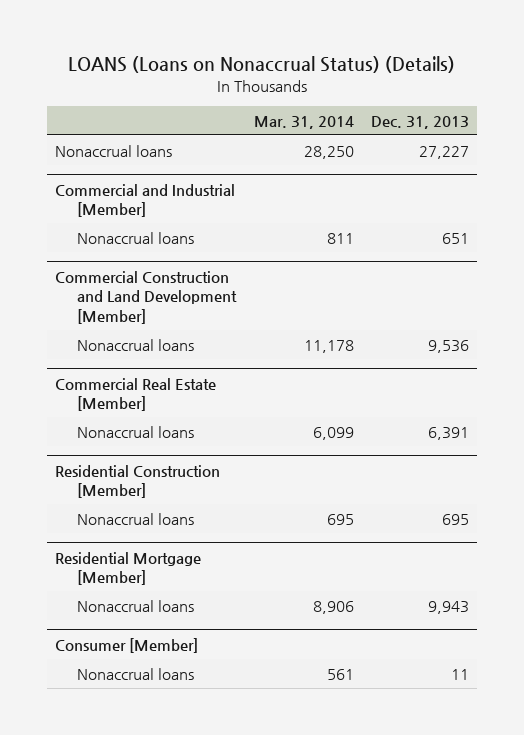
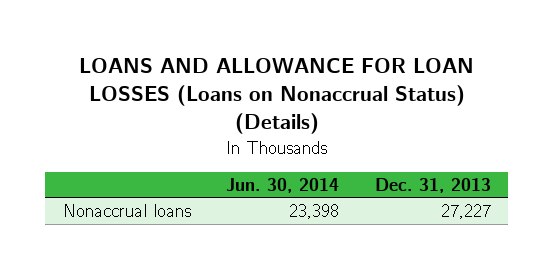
[68,56,456,74] LOANS (Loans on Nonaccrual Status) (Details) -> [78,58,474,135] LOANS AND ALLOWANCE FOR LOAN LOSSES (Loans on Nonaccrual Status) (Details)
[253,115,354,129] Mar. 31, 2014 -> none
none -> [226,177,340,193] Jun. 30, 2014
[55,183,236,218] Commercial and Industrial [Member] -> none
[77,231,195,244] Nonaccrual loans -> none
[55,270,238,324] Commercial Construction and Land Development [Member] -> none
[77,338,195,351] Nonaccrual loans -> none
[55,377,217,412] Commercial Real Estate [Member] -> none
[77,425,195,438] Nonaccrual loans -> none
[55,464,221,499] Residential Construction [Member] -> none
[77,512,195,525] Nonaccrual loans -> none
[55,551,202,586] Residential Mortgage [Member] -> none
[77,599,195,612] Nonaccrual loans -> none
[55,637,199,653] Consumer [Member] -> none
[77,667,195,680] Nonaccrual loans -> none

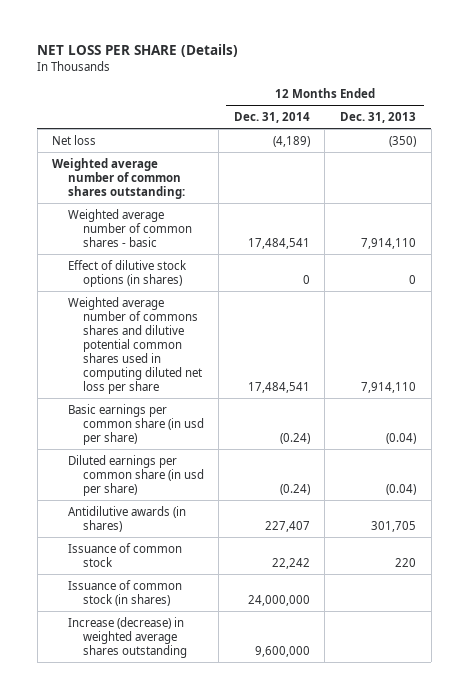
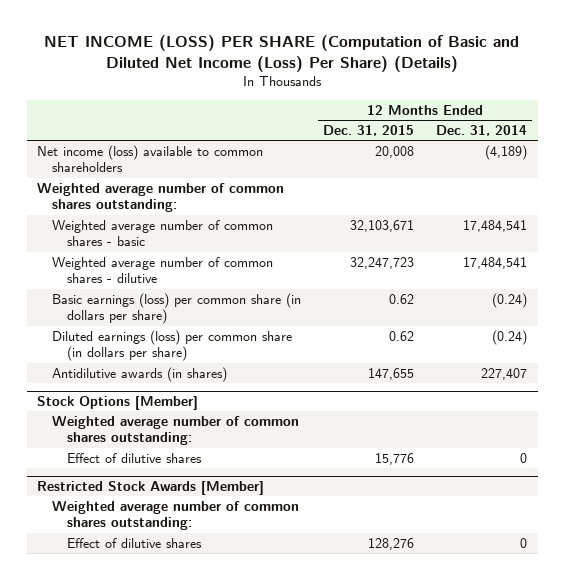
[37,44,239,58] NET LOSS PER SHARE (Details) -> [44,35,520,73] NET INCOME (LOSS) PER SHARE (Computation of Basic and Diluted Net Income (Loss) Per Share) (Details)
[340,112,417,124] Dec. 31, 2013 -> none
none -> [323,124,415,136] Dec. 31, 2015
[52,134,97,145] Net loss -> [37,144,264,173] Net income (loss) available to common shareholders
[67,259,187,287] Effect of dilutive stock options (in shares) -> none
[67,296,202,394] Weighted average number of commons shares and dilutive potential common shares used in computing diluted net loss per share -> [52,256,274,284] Weighted average number of common shares - dilutive
[67,403,204,445] Basic earnings per common share (in usd per share) -> [52,292,302,325] Basic earnings (loss) per common share (in dollars per share)
[67,454,204,496] Diluted earnings per common share (in usd per share) -> [52,329,293,362] Diluted earnings (loss) per common share (in dollars per share)
[67,542,182,567] Issuance of common stock -> none
[67,579,182,606] Issuance of common stock (in shares) -> none
[67,616,187,658] Increase (decrease) in weighted average shares outstanding -> none
none -> [37,395,199,410] Stock Options [Member]
none -> [52,415,300,446] Weighted average number of common shares outstanding:
none -> [67,452,203,463] Effect of dilutive shares
none -> [37,480,265,495] Restricted Stock Awards [Member]
none -> [52,500,300,531] Weighted average number of common shares outstanding:
none -> [67,537,203,548] Effect of dilutive shares

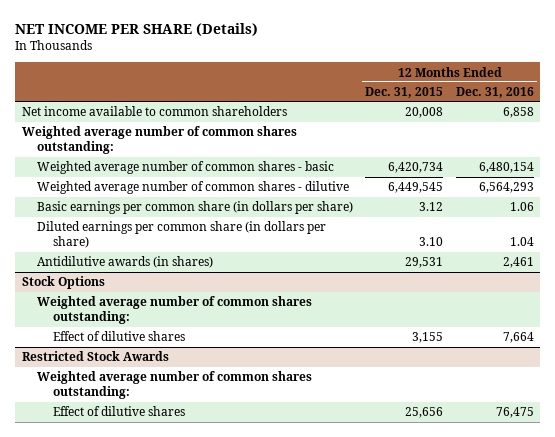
[44,35,520,73] NET INCOME (LOSS) PER SHARE (Computation of Basic and Diluted Net Income (Loss) Per Share) (Details) -> [15,23,259,37] NET INCOME PER SHARE (Details)
[435,124,527,136] Dec. 31, 2014 -> none
none -> [455,87,534,99] Dec. 31, 2016
[37,144,264,173] Net income (loss) available to common shareholders -> [21,106,287,117] Net income available to common shareholders
[350,219,415,232] 32,103,671 -> [388,162,444,174] 6,420,734
[350,256,415,269] 32,247,723 -> [388,182,444,194] 6,449,545
[52,292,302,325] Basic earnings (loss) per common share (in dollars per share) -> [37,201,354,215] Basic earnings per common share (in dollars per share)
[389,293,415,304] 0.62 -> [419,202,444,212] 3.12
[52,329,293,362] Diluted earnings (loss) per common share (in dollars per share) -> [37,221,327,249] Diluted earnings per common share (in dollars per share)
[389,330,415,341] 0.62 -> [419,237,444,247] 3.10
[368,367,415,380] 147,655 -> [405,257,444,269] 29,531
[37,395,199,410] Stock Options [Member] -> [21,276,105,290] Stock Options
[375,452,415,465] 15,776 -> [412,332,444,344] 3,155
[37,480,265,495] Restricted Stock Awards [Member] -> [21,351,169,362] Restricted Stock Awards
[368,537,415,550] 128,276 -> [405,407,444,419] 25,656

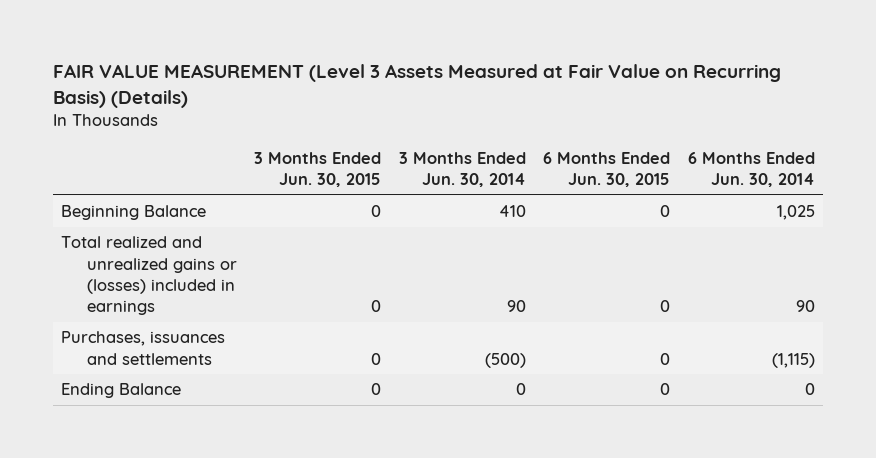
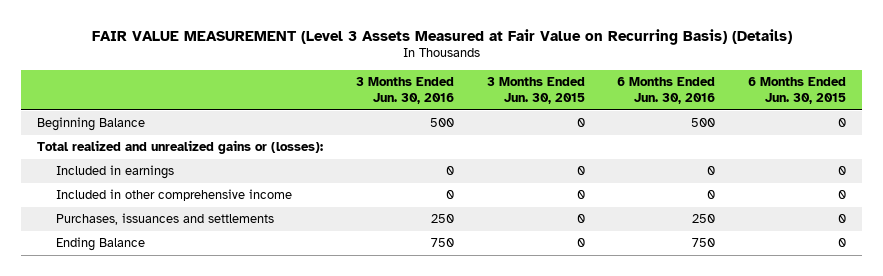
[398,151,526,188] 3 Months Ended Jun. 30, 2014 -> none
[687,151,815,188] 6 Months Ended Jun. 30, 2014 -> none
none -> [355,77,454,104] 3 Months Ended Jun. 30, 2016
none -> [617,77,716,104] 6 Months Ended Jun. 30, 2016
none -> [37,140,324,155] Total realized and unrealized gains or (losses):
[61,236,237,316] Total realized and unrealized gains or (losses) included in earnings -> [55,165,174,180] Included in earnings
none -> [55,189,292,202] Included in other comprehensive income

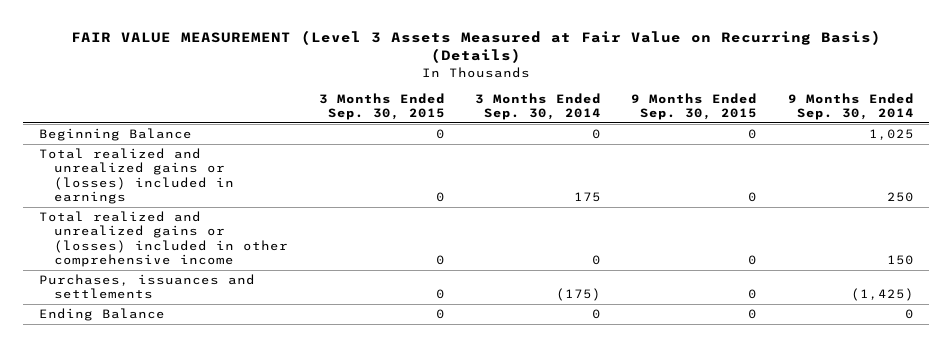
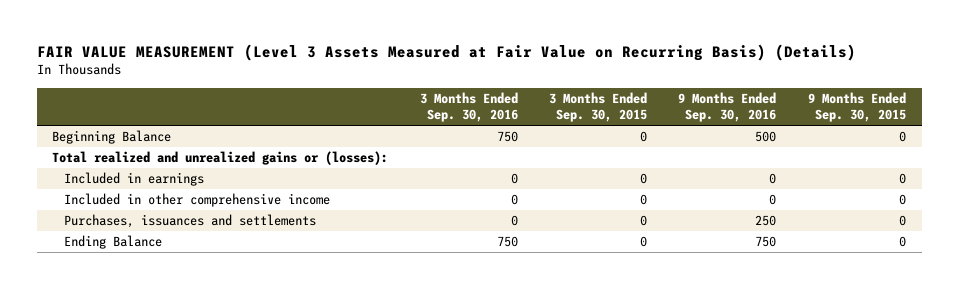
[474,92,601,120] 3 Months Ended Sep. 30, 2014 -> none
[787,92,914,120] 9 Months Ended Sep. 30, 2014 -> none
none -> [419,91,518,122] 3 Months Ended Sep. 30, 2016
none -> [678,91,777,122] 9 Months Ended Sep. 30, 2016
none -> [52,151,389,166] Total realized and unrealized gains or (losses):
[38,148,235,204] Total realized and unrealized gains or (losses) included in earnings -> [64,172,205,187] Included in earnings
[38,211,289,267] Total realized and unrealized gains or (losses) included in other comprehensive income -> [64,193,331,208] Included in other comprehensive income

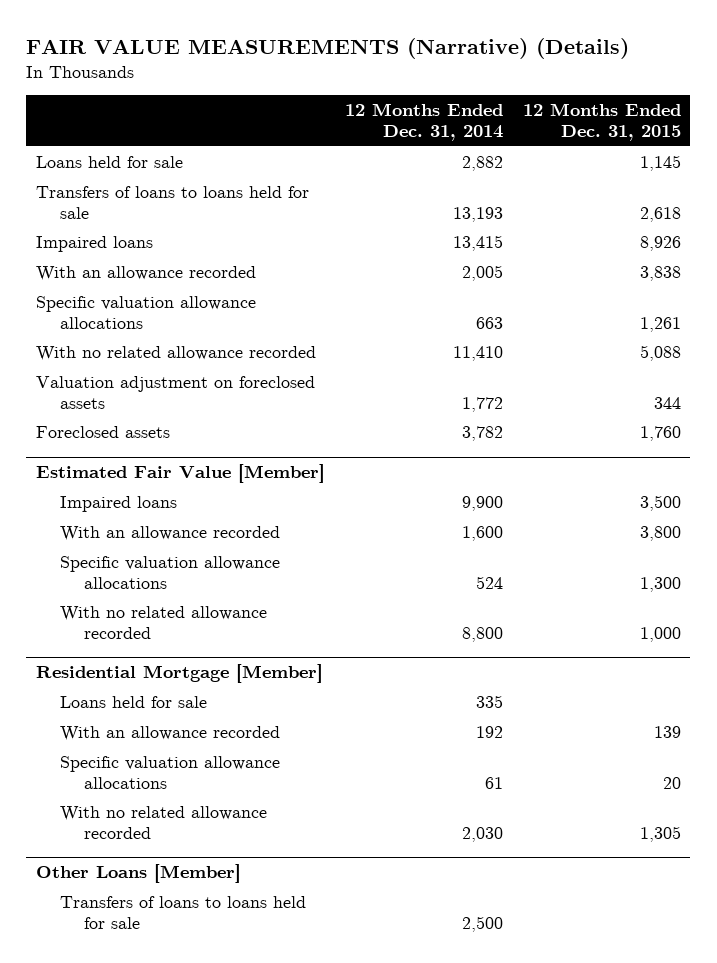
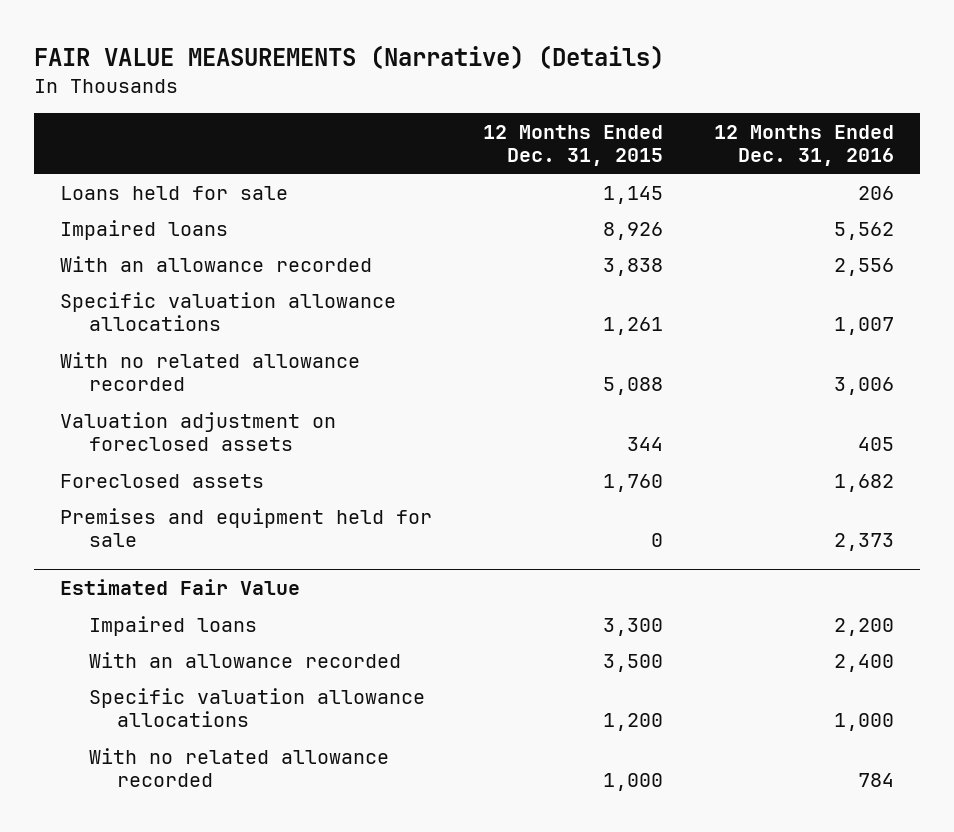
[344,103,503,141] 12 Months Ended Dec. 31, 2014 -> none
none -> [714,124,895,167] 12 Months Ended Dec. 31, 2016
[36,185,310,219] Transfers of loans to loans held for sale -> none
none -> [59,507,432,547] Premises and equipment held for sale
[36,464,326,484] Estimated Fair Value [Member] -> [59,579,300,596] Estimated Fair Value
[639,494,681,511] 3,500 -> [603,617,664,636] 3,300
[639,525,681,541] 3,800 -> [603,653,664,672] 3,500
[639,576,681,592] 1,300 -> [603,712,664,731] 1,200
[36,664,324,684] Residential Mortgage [Member] -> none
[60,695,208,708] Loans held for sale -> none
[60,725,281,741] With an allowance recorded -> none
[60,755,281,789] Specific valuation allowance allocations -> none
[60,805,268,839] With no related allowance recorded -> none
[36,864,242,884] Other Loans [Member] -> none
[60,895,307,929] Transfers of loans to loans held for sale -> none

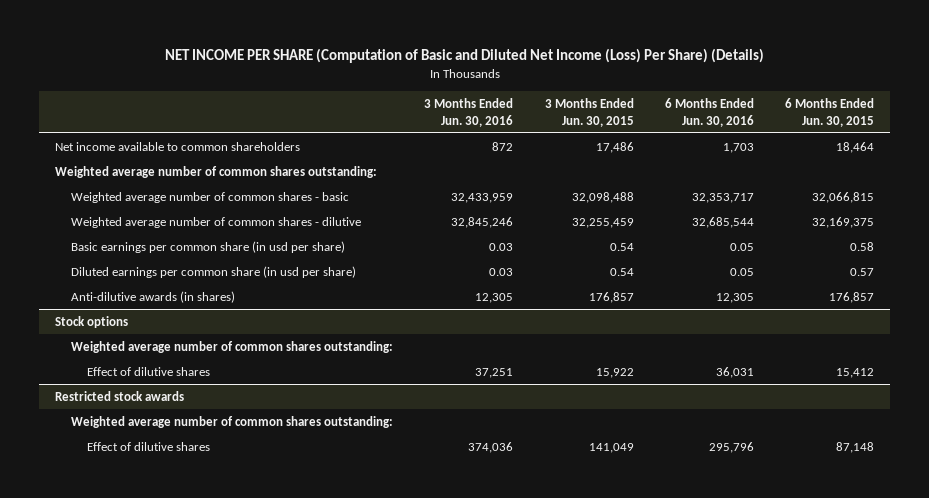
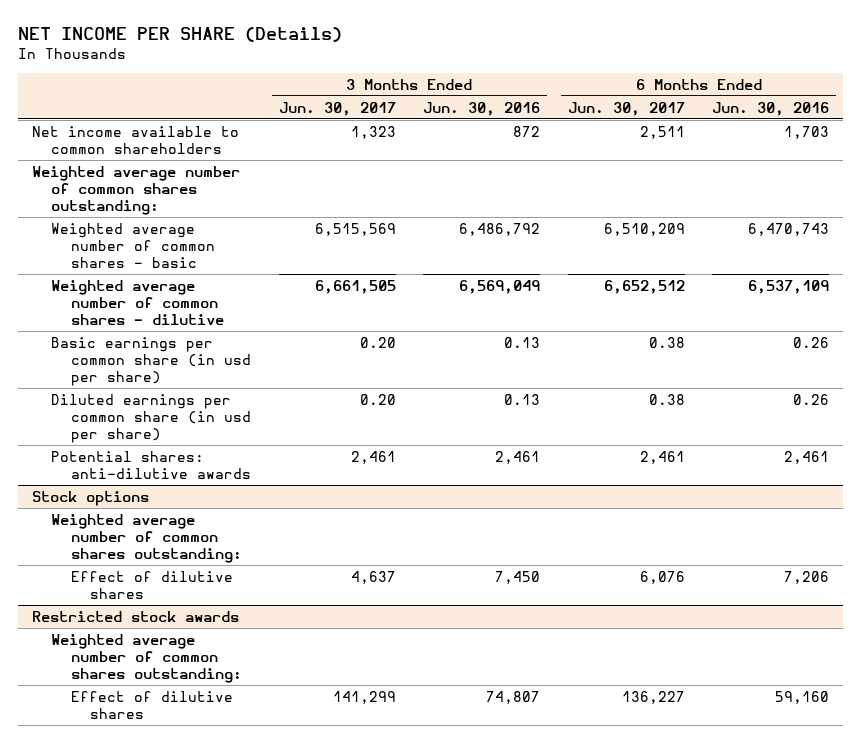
[164,48,764,64] NET INCOME PER SHARE (Computation of Basic and Diluted Net Income (Loss) Per Share) (Details) -> [17,26,342,42] NET INCOME PER SHARE (Details)
[544,98,634,127] 3 Months Ended Jun. 30, 2015 -> none
[785,98,875,127] 6 Months Ended Jun. 30, 2015 -> none
none -> [278,101,396,116] Jun. 30, 2017
none -> [567,101,685,116] Jun. 30, 2017
[451,192,514,203] 32,433,959 -> [459,222,541,236] 6,486,792
[691,192,754,203] 32,353,717 -> [748,222,830,236] 6,470,743
[451,216,514,228] 32,845,246 -> [459,279,541,294] 6,569,049
[691,216,754,228] 32,685,544 -> [748,279,830,294] 6,537,109
[489,242,514,251] 0.03 -> [504,336,541,348] 0.13
[729,242,754,251] 0.05 -> [793,336,830,348] 0.26
[489,267,514,276] 0.03 -> [504,393,541,405] 0.13
[729,267,754,276] 0.05 -> [793,393,830,405] 0.26
[70,290,235,303] Anti-dilutive awards (in shares) -> [51,450,251,479] Potential shares: anti-dilutive awards
[475,292,514,303] 12,305 -> [495,450,541,464] 2,461
[715,292,754,303] 12,305 -> [784,450,830,464] 2,461
[475,367,514,378] 37,251 -> [495,570,541,584] 7,450
[715,366,754,378] 36,031 -> [784,570,830,584] 7,206
[468,441,514,453] 374,036 -> [486,690,541,704] 74,807
[708,441,754,453] 295,796 -> [775,690,830,704] 59,160

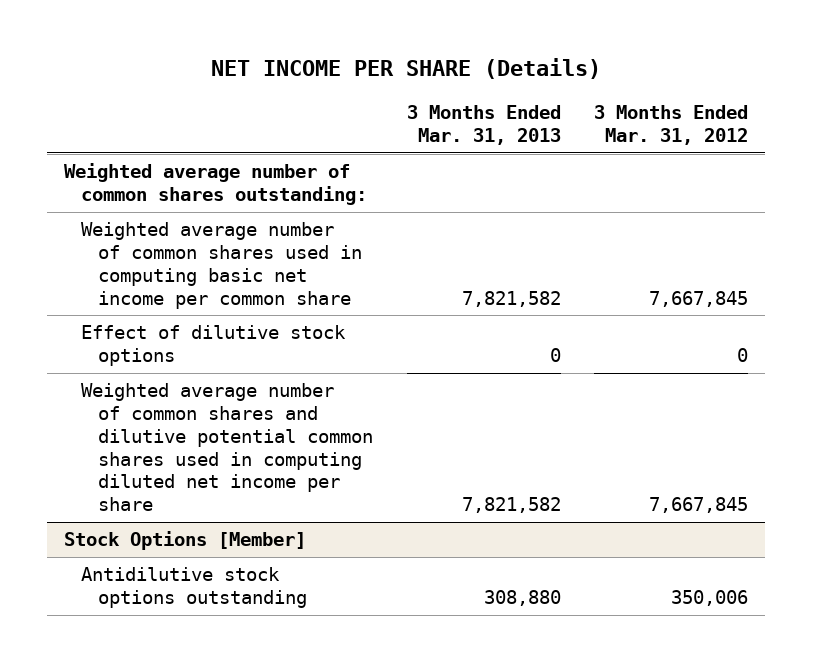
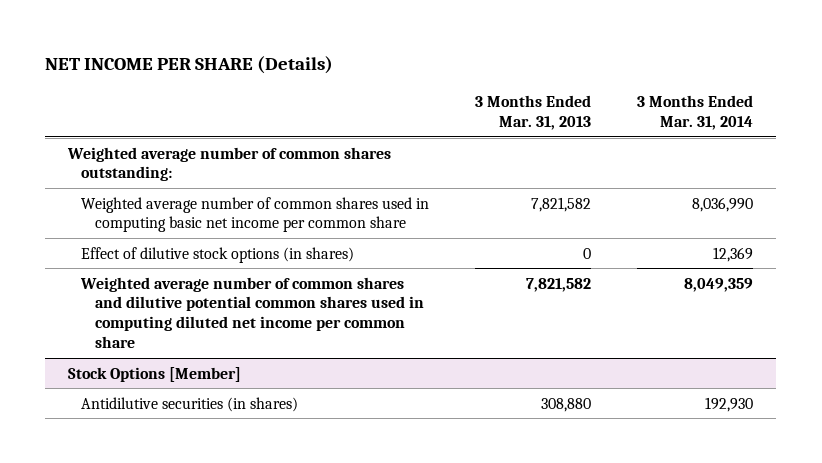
[594,105,749,145] 3 Months Ended Mar. 31, 2012 -> none
none -> [637,95,754,131] 3 Months Ended Mar. 31, 2014
[81,325,347,367] Effect of dilutive stock options -> [81,246,355,263] Effect of dilutive stock options (in shares)
[81,383,374,511] Weighted average number of common shares and dilutive potential common shares used in computing diluted net income per share -> [80,276,424,349] Weighted average number of common shares and dilutive potential common shares used in computing diluted net income per common share
[81,567,308,609] Antidilutive stock options outstanding -> [81,396,299,412] Antidilutive securities (in shares)

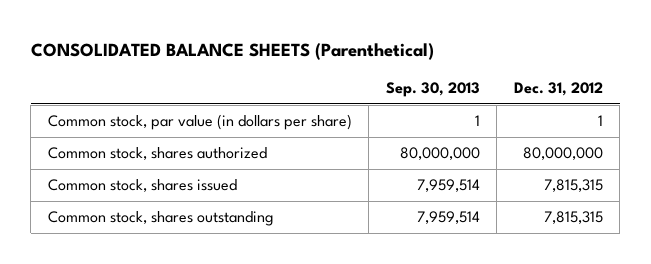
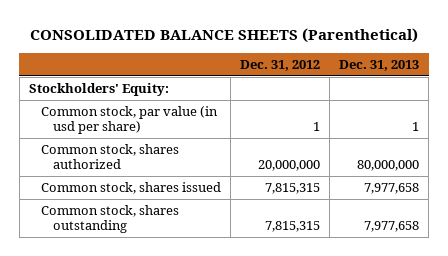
[385,82,480,98] Sep. 30, 2013 -> none
none -> [339,60,420,72] Dec. 31, 2013
none -> [28,83,169,97] Stockholders' Equity:
[47,114,352,131] Common stock, par value (in dollars per share) -> [40,106,218,135] Common stock, par value (in usd per share)
[522,147,603,161] 80,000,000 -> [258,160,321,172] 20,000,000

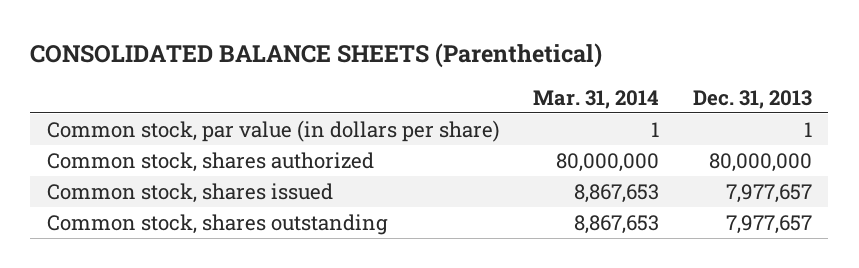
[240,60,321,72] Dec. 31, 2012 -> none
none -> [533,89,660,109] Mar. 31, 2014
[28,83,169,97] Stockholders' Equity: -> none
[40,106,218,135] Common stock, par value (in usd per share) -> [47,119,501,142] Common stock, par value (in dollars per share)
[364,183,420,195] 7,977,658 -> [725,183,812,203] 7,977,657
[364,221,420,233] 7,977,658 -> [725,214,812,234] 7,977,657

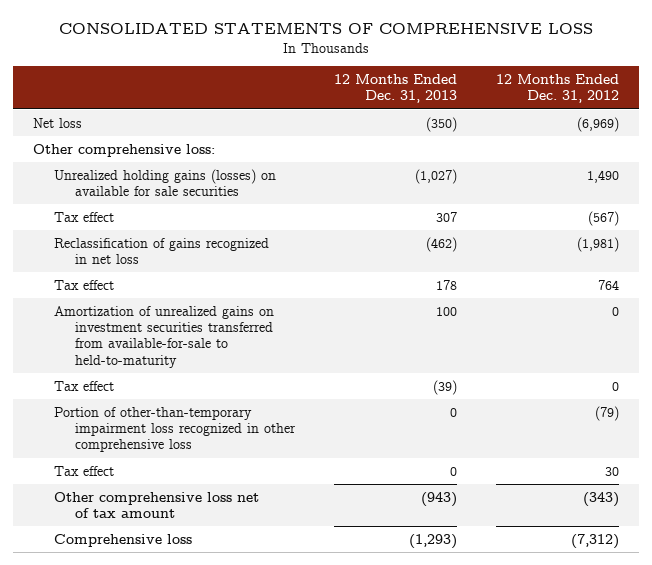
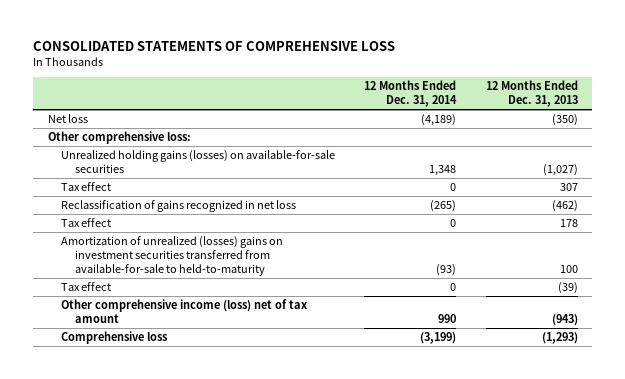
[496,74,620,104] 12 Months Ended Dec. 31, 2012 -> none
none -> [364,80,458,108] 12 Months Ended Dec. 31, 2014
[53,168,276,197] Unrealized holding gains (losses) on available for sale securities -> [61,150,336,174] Unrealized holding gains (losses) on available-for-sale securities
[53,305,274,368] Amortization of unrealized gains on investment securities transferred from available-for-sale to held-to-maturity -> [61,236,284,277] Amortization of unrealized (losses) gains on investment securities transferred from available-for-sale to held-to-maturity
[53,406,296,453] Portion of other-than-temporary impairment loss recognized in other comprehensive loss -> none
[53,465,114,476] Tax effect -> none
[53,491,259,519] Other comprehensive loss net of tax amount -> [61,299,308,324] Other comprehensive income (loss) net of tax amount

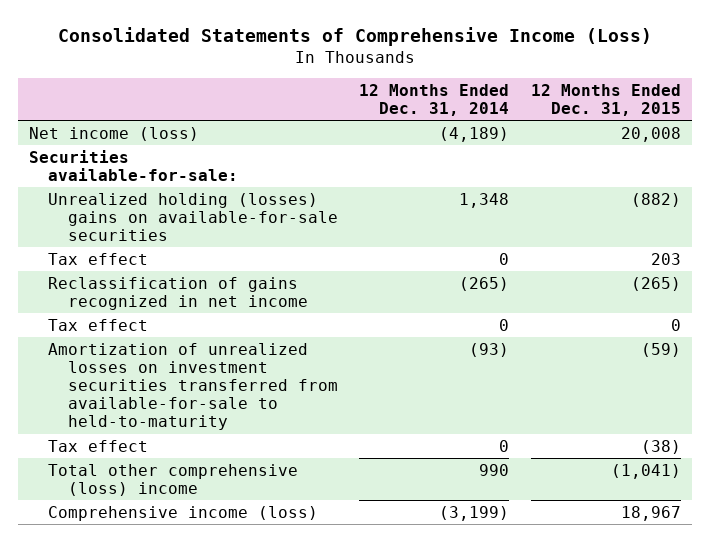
[33,40,396,51] CONSOLIDATED STATEMENTS OF COMPREHENSIVE LOSS -> [58,27,653,47] Consolidated Statements of Comprehensive Income (Loss)
[485,80,578,108] 12 Months Ended Dec. 31, 2013 -> none
none -> [531,83,682,116] 12 Months Ended Dec. 31, 2015
[47,131,191,145] Other comprehensive loss: -> none
[47,114,88,124] Net loss -> [29,126,200,141] Net income (loss)
none -> [29,149,239,181] Securities available-for-sale:
[61,150,336,174] Unrealized holding gains (losses) on available-for-sale securities -> [48,192,338,241] Unrealized holding (losses) gains on available-for-sale securities
[61,200,297,213] Reclassification of gains recognized in net loss -> [48,276,308,310] Reclassification of gains recognized in net income
[61,236,284,277] Amortization of unrealized (losses) gains on investment securities transferred from available-for-sale to held-to-maturity -> [48,342,338,431] Amortization of unrealized losses on investment securities transferred from available-for-sale to held-to-maturity
[61,299,308,324] Other comprehensive income (loss) net of tax amount -> [48,463,299,496] Total other comprehensive (loss) income
[61,331,169,345] Comprehensive loss -> [48,505,319,521] Comprehensive income (loss)

